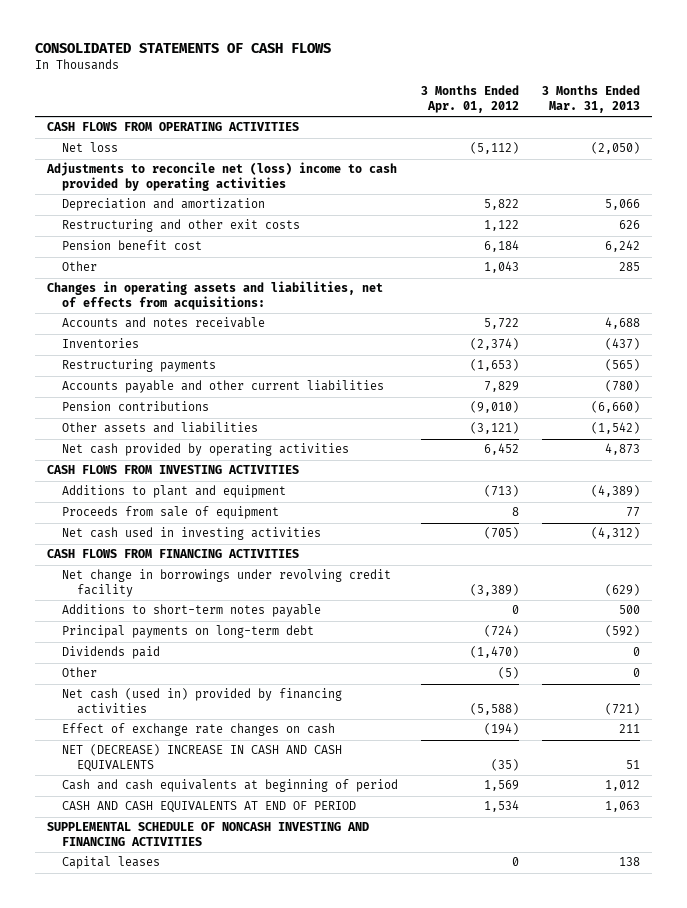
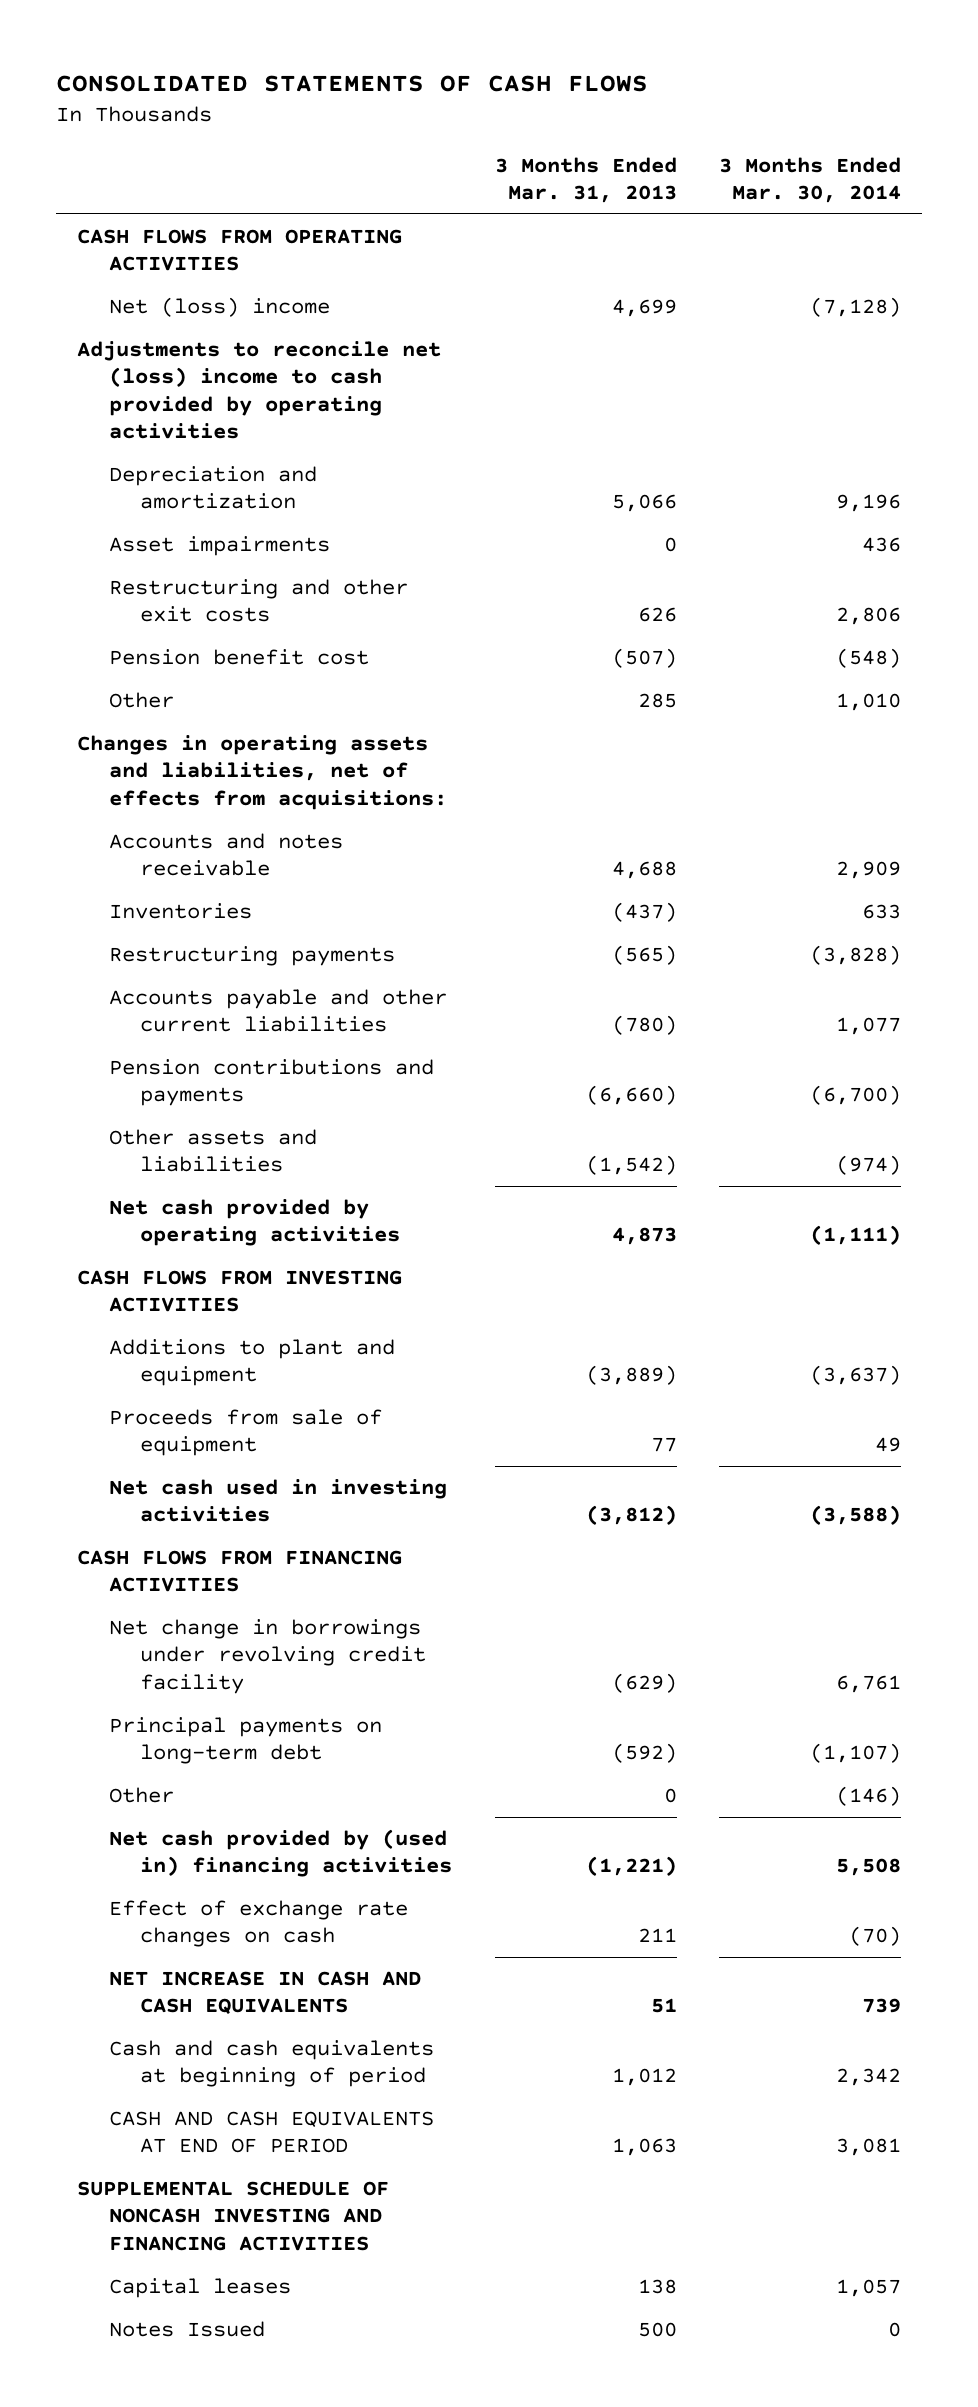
[420,85,519,114] 3 Months Ended Apr. 01, 2012 -> none
none -> [718,156,901,203] 3 Months Ended Mar. 30, 2014
[61,142,118,153] Net loss -> [108,297,330,318] Net (loss) income
[591,142,641,155] (2,050) -> [611,299,677,318] 4,699
none -> [108,536,330,557] Asset impairments
[605,240,641,253] 6,242 -> [611,648,677,669] (507)
[61,401,209,412] Pension contributions -> [108,1059,434,1107] Pension contributions and payments
[591,485,641,498] (4,389) -> [585,1365,677,1386] (3,889)
[591,527,641,540] (4,312) -> [585,1505,677,1526] (3,812)
[61,604,321,618] Additions to short-term notes payable -> none
[61,646,160,660] Dividends paid -> none
[61,688,342,715] Net cash (used in) provided by financing activities -> [108,1829,453,1878] Net cash provided by (used in) financing activities
[605,703,641,716] (721) -> [585,1856,677,1877] (1,221)
[61,744,342,773] NET (DECREASE) INCREASE IN CASH AND CASH EQUIVALENTS -> [108,1971,421,2015] NET INCREASE IN CASH AND CASH EQUIVALENTS
none -> [108,2321,265,2338] Notes Issued

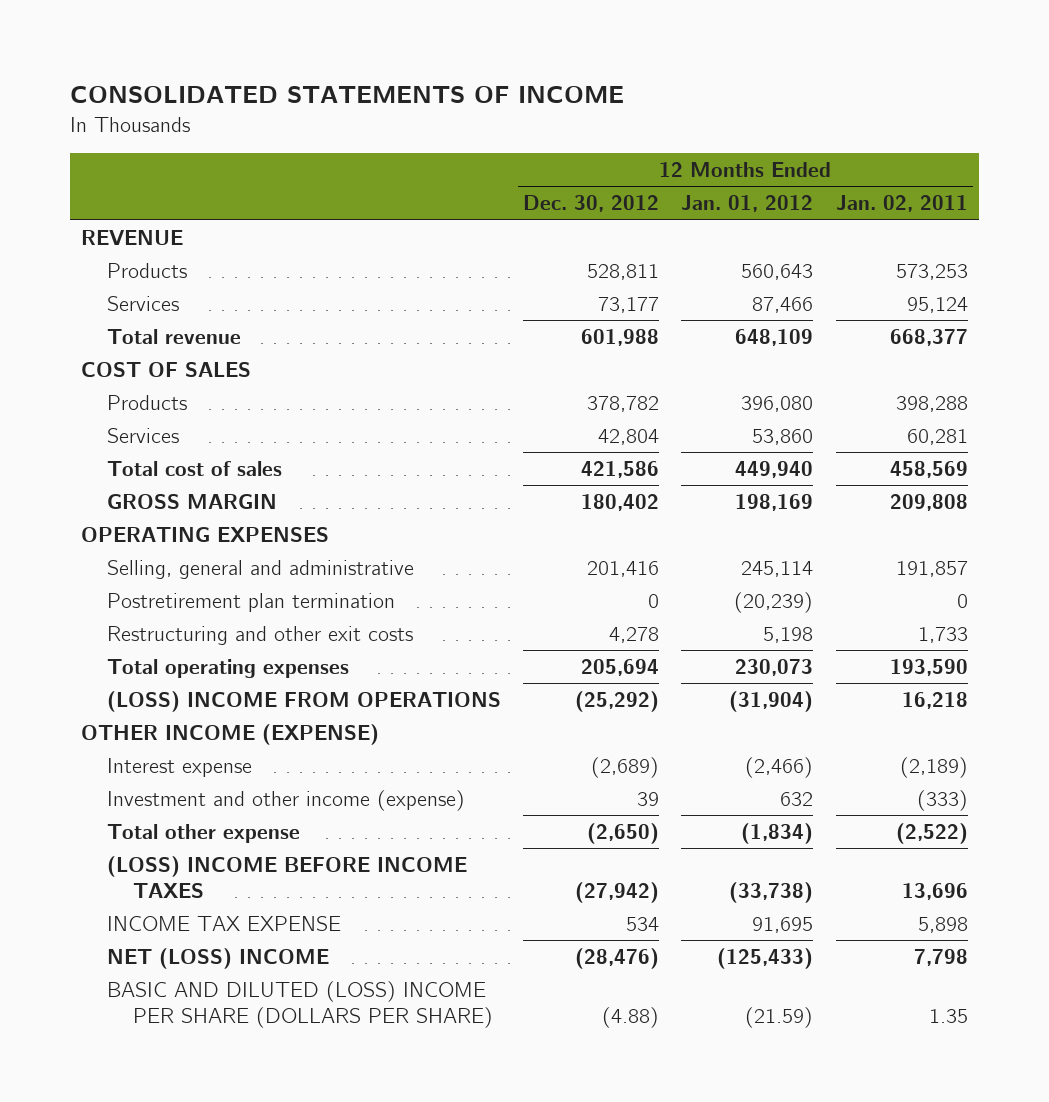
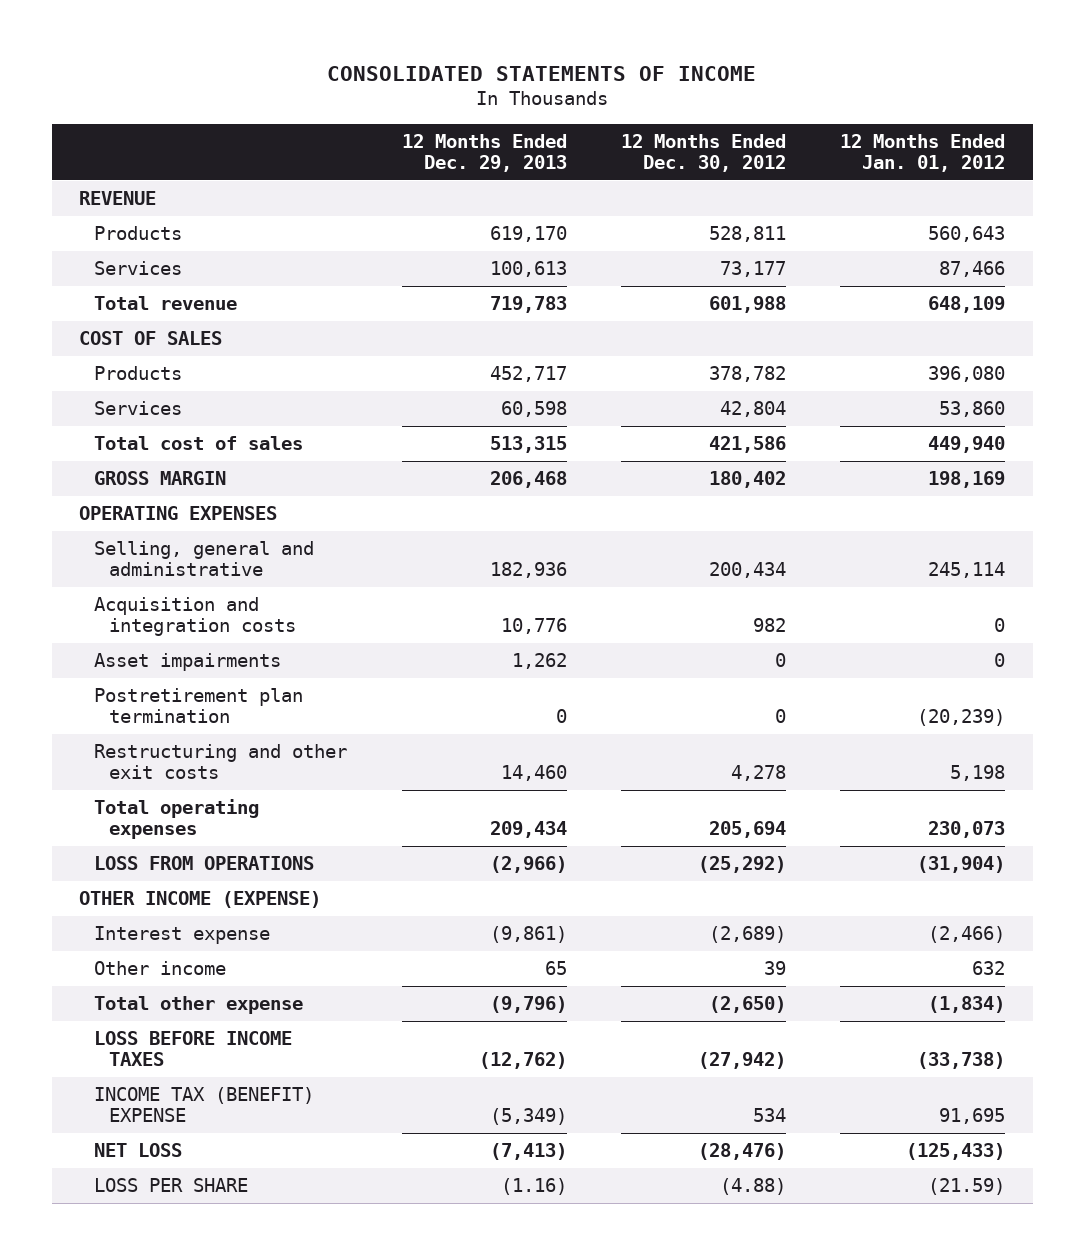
[835,195,968,213] Jan. 02, 2011 -> none
none -> [401,133,567,173] 12 Months Ended Dec. 29, 2013
[587,561,660,578] 201,416 -> [708,562,786,579] 200,434
none -> [94,597,297,637] Acquisition and integration costs
none -> [94,653,282,672] Asset impairments
[107,691,502,713] (LOSS) INCOME FROM OPERATIONS -> [94,856,315,871] LOSS FROM OPERATIONS
[107,790,466,812] Investment and other income (expense) -> [94,961,227,976] Other income
[107,856,468,898] (LOSS) INCOME BEFORE INCOME TAXES -> [94,1031,293,1067] LOSS BEFORE INCOME TAXES
[107,916,342,932] INCOME TAX EXPENSE -> [94,1087,315,1123] INCOME TAX (BENEFIT) EXPENSE
[107,948,330,970] NET (LOSS) INCOME -> [94,1143,183,1158] NET LOSS
[107,981,493,1028] BASIC AND DILUTED (LOSS) INCOME PER SHARE (DOLLARS PER SHARE) -> [94,1178,249,1193] LOSS PER SHARE

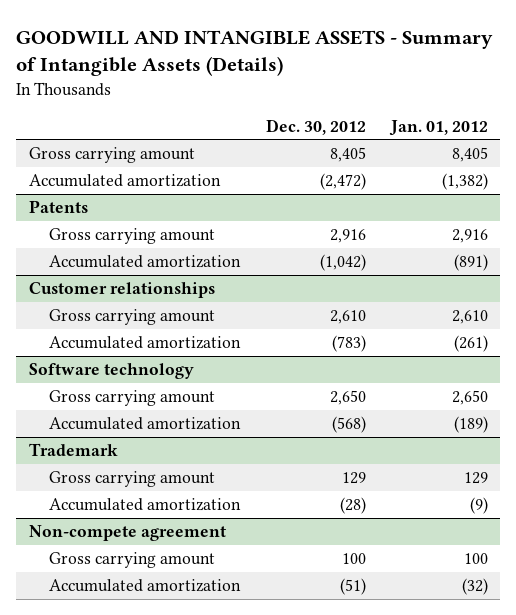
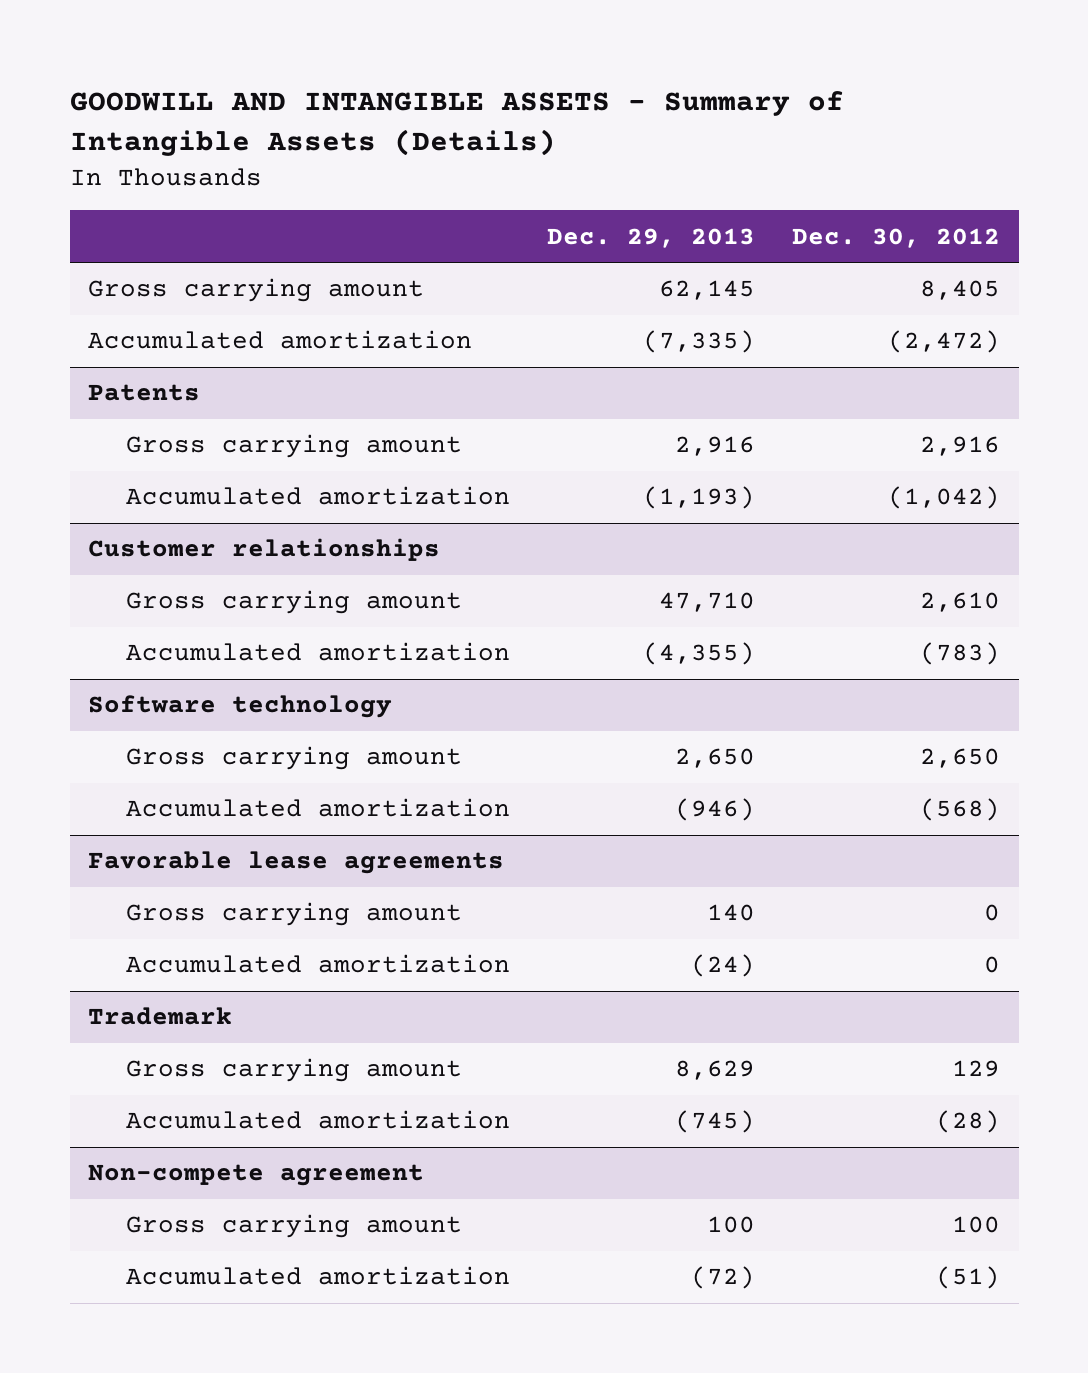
[388,119,488,136] Jan. 01, 2012 -> none
none -> [547,227,756,248] Dec. 29, 2013
none -> [87,851,504,875] Favorable lease agreements
none -> [126,902,463,927] Gross carrying amount
none -> [126,954,511,974] Accumulated amortization

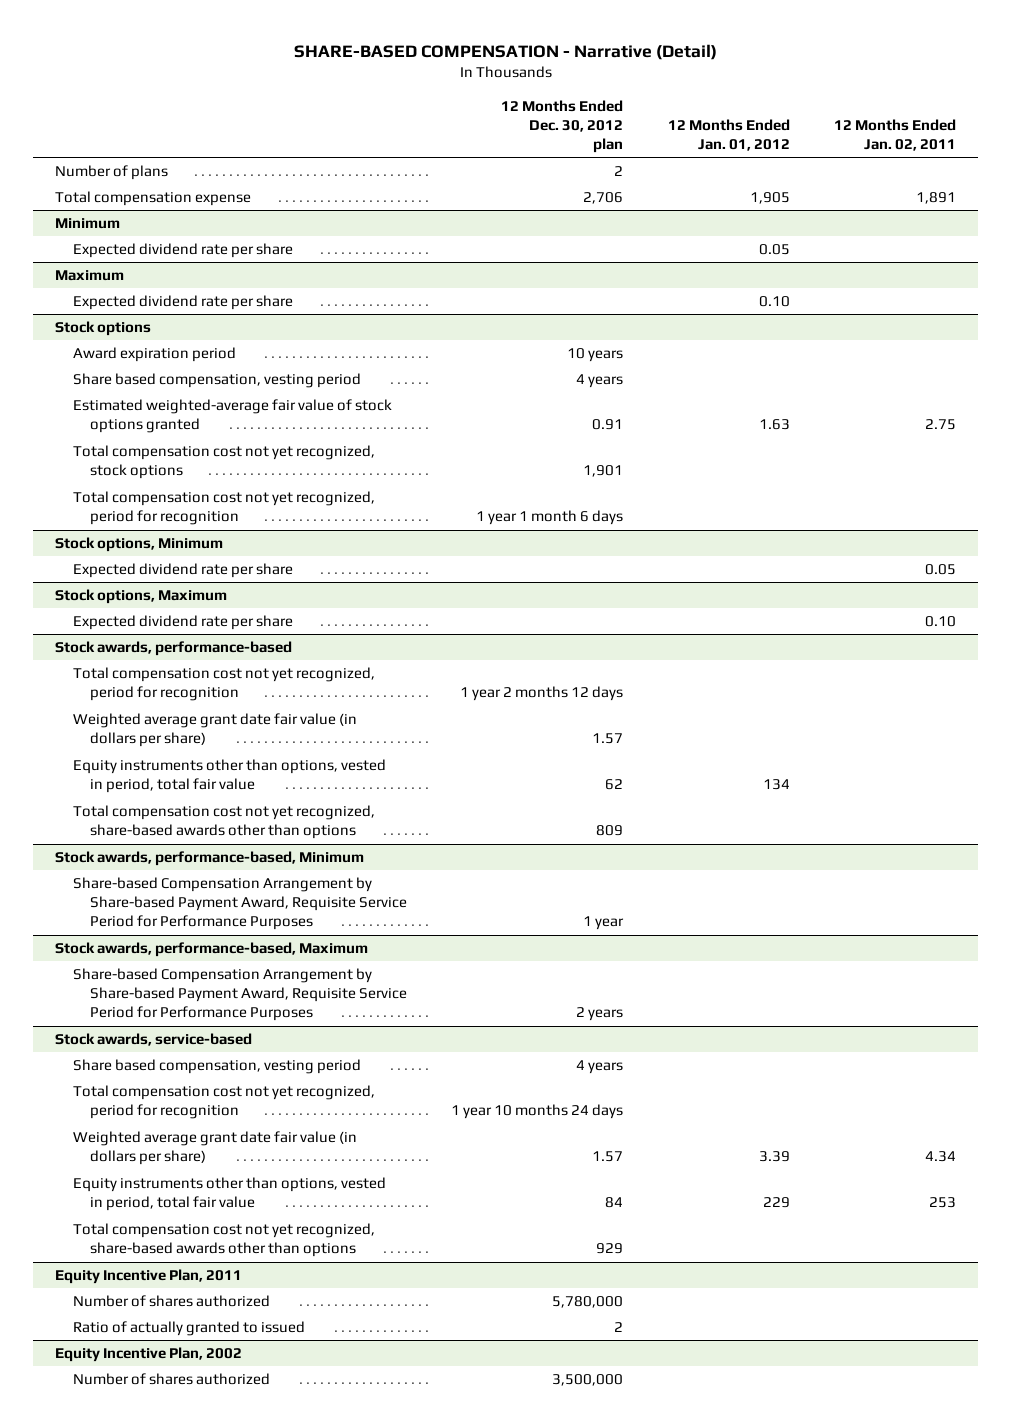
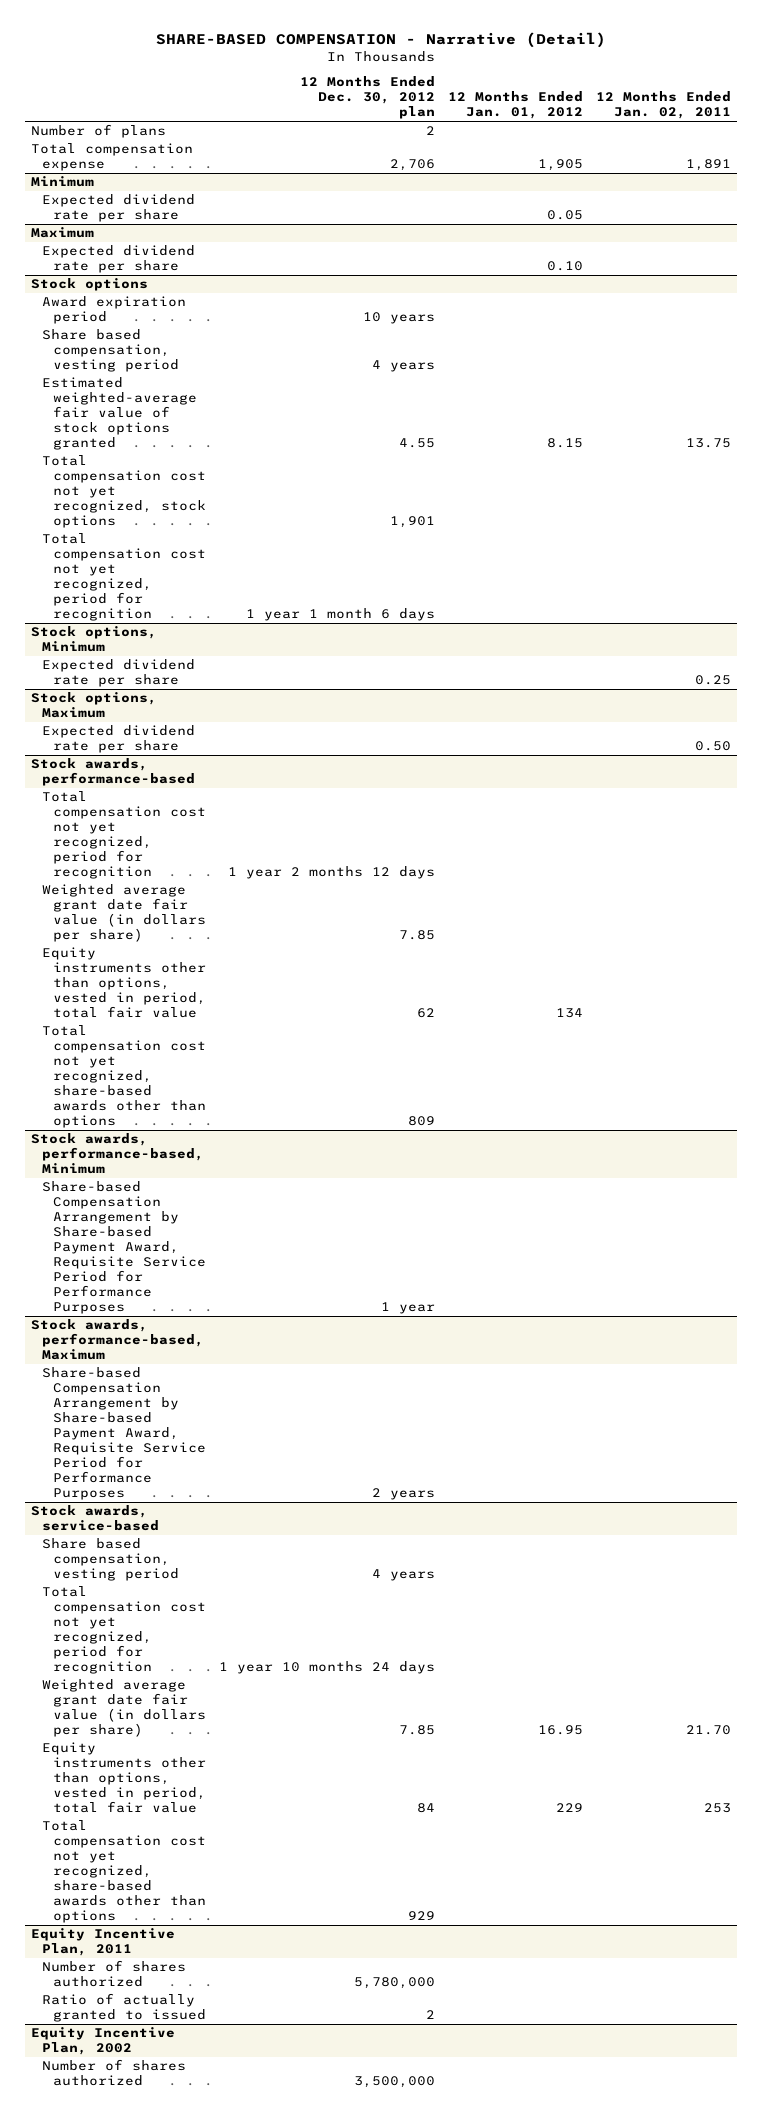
[592,419,624,431] 0.91 -> [399,438,436,449] 4.55
[758,419,790,431] 1.63 -> [546,438,583,449] 8.15
[925,419,957,431] 2.75 -> [685,438,731,449] 13.75
[925,564,957,576] 0.05 -> [694,675,731,686] 0.25
[925,616,957,628] 0.10 -> [694,741,731,752] 0.50
[592,733,624,745] 1.57 -> [399,930,436,941] 7.85
[592,1151,624,1163] 1.57 -> [399,1725,436,1736] 7.85
[758,1151,790,1163] 3.39 -> [537,1725,583,1736] 16.95
[925,1151,957,1163] 4.34 -> [685,1725,731,1736] 21.70

